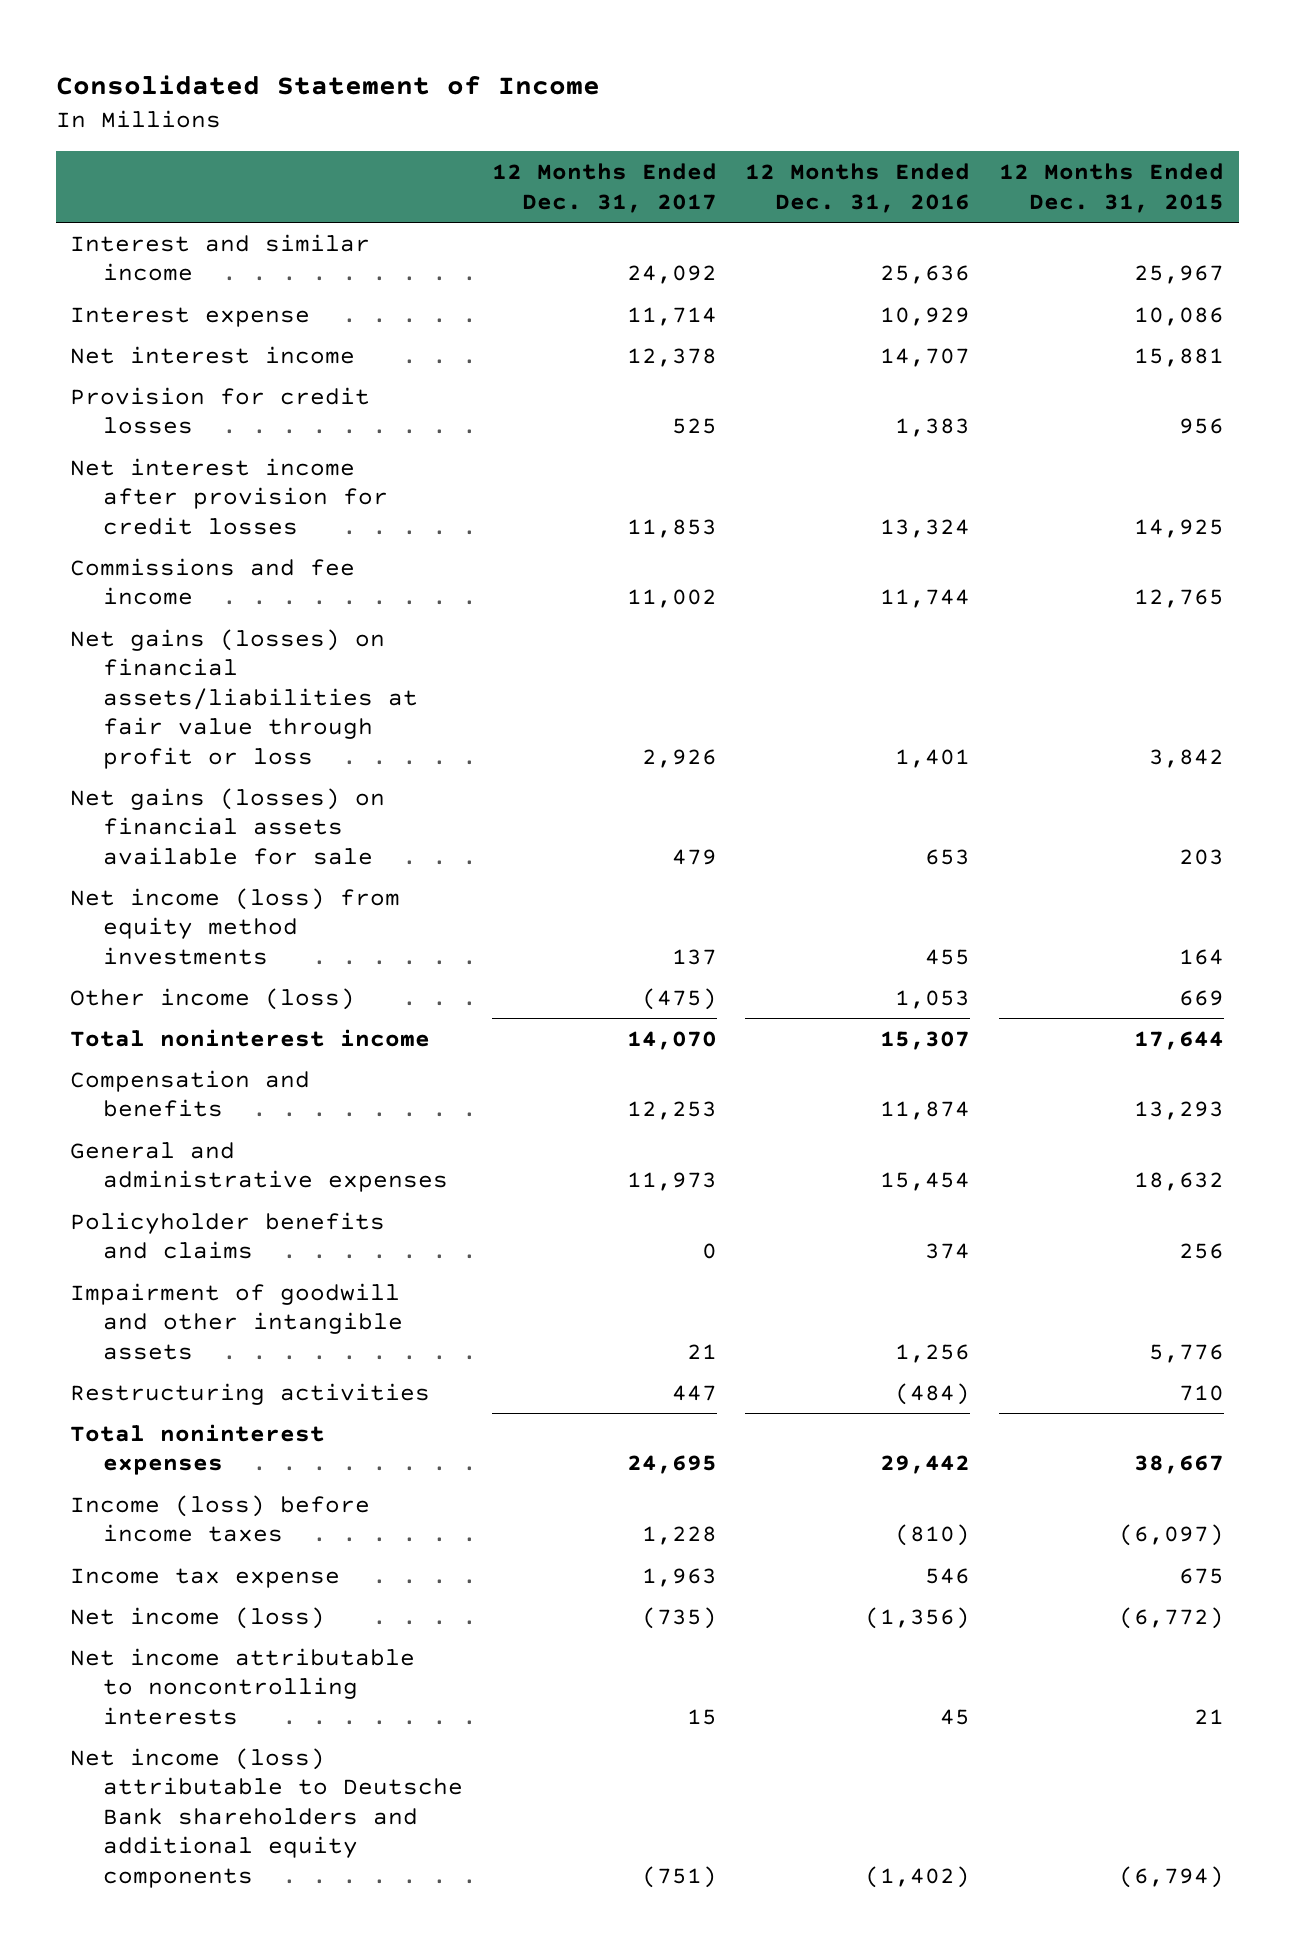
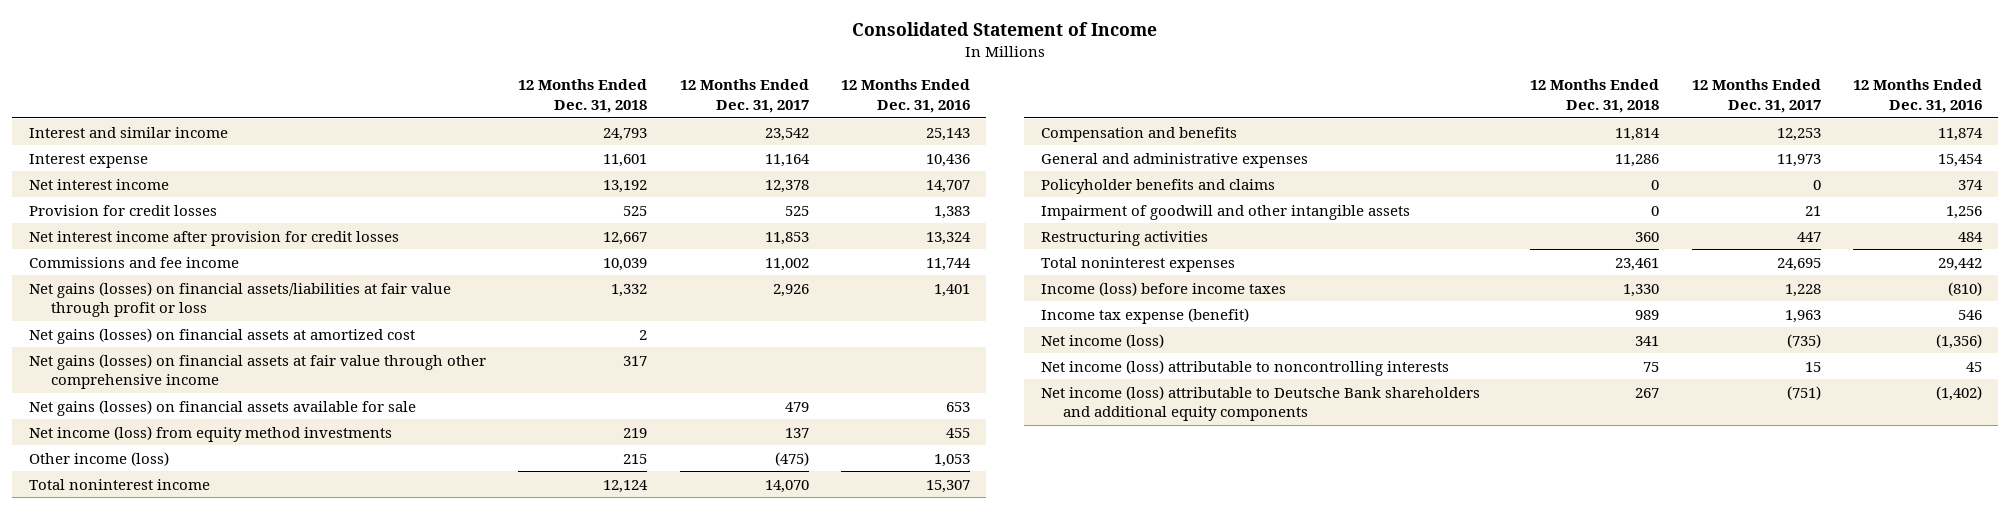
[999,163,1225,213] 12 Months Ended Dec. 31, 2015 -> none
none -> [518,79,648,113] 12 Months Ended Dec. 31, 2018
[626,265,717,285] 24,092 -> [764,127,809,141] 23,542
[880,265,971,285] 25,636 -> [926,127,971,141] 25,143
[626,306,717,326] 11,714 -> [764,153,810,167] 11,164
[880,306,971,326] 10,929 -> [926,153,971,167] 10,436
none -> [28,327,415,344] Net gains (losses) on financial assets at amortized cost
none -> [28,353,486,390] Net gains (losses) on financial assets at fair value through other comprehensive income
[895,1382,971,1405] (484) -> [1958,231,1984,242] 484
[70,1567,341,1588] Income tax expense -> [1040,307,1249,324] Income tax expense (benefit)
[70,1647,416,1725] Net income attributable to noncontrolling interests -> [1040,359,1449,376] Net income (loss) attributable to noncontrolling interests

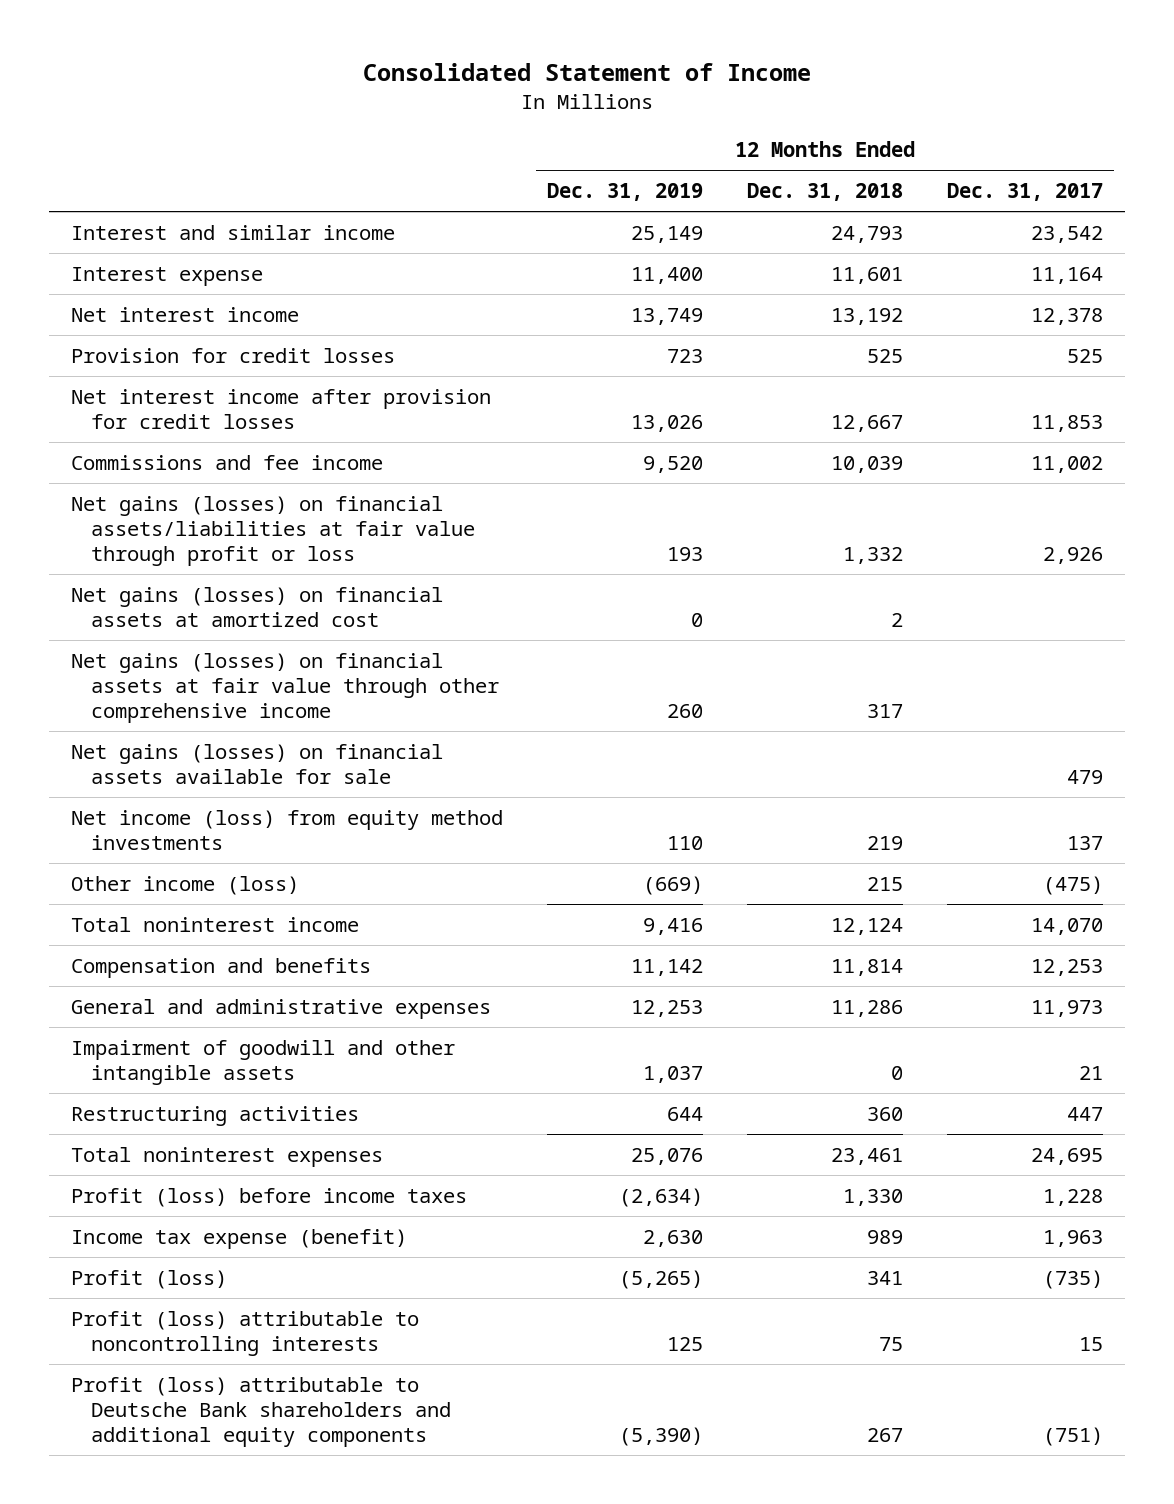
[841,79,971,113] 12 Months Ended Dec. 31, 2016 -> none
none -> [547,183,704,202] Dec. 31, 2019
[1040,178,1275,194] Policyholder benefits and claims -> none
[1040,281,1286,296] Income (loss) before income taxes -> [71,1187,468,1207] Profit (loss) before income taxes
[1040,333,1164,348] Net income (loss) -> [71,1269,228,1289] Profit (loss)
[1040,359,1449,376] Net income (loss) attributable to noncontrolling interests -> [71,1310,420,1356] Profit (loss) attributable to noncontrolling interests
[1040,385,1480,422] Net income (loss) attributable to Deutsche Bank shareholders and additional equity components -> [71,1376,451,1447] Profit (loss) attributable to Deutsche Bank shareholders and additional equity components

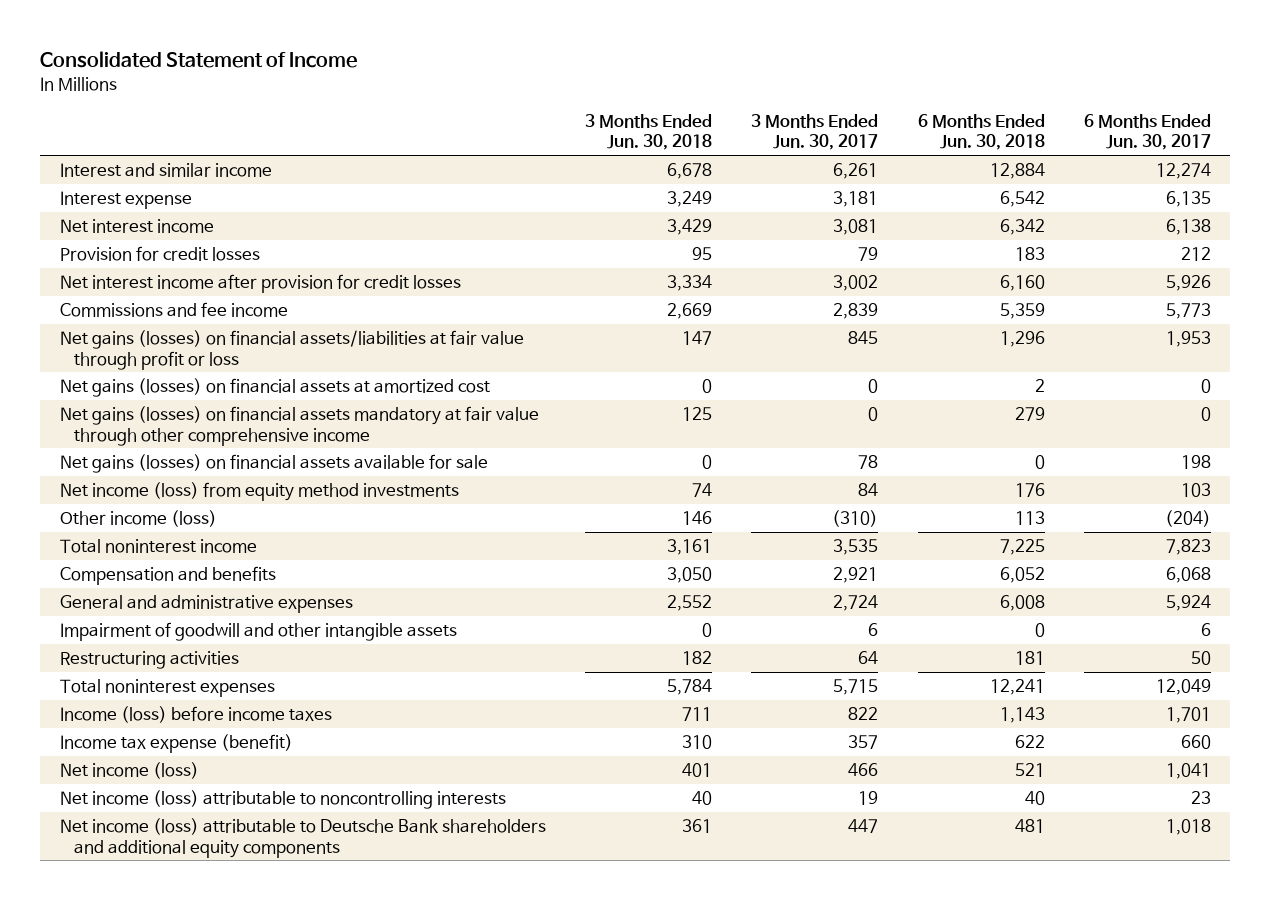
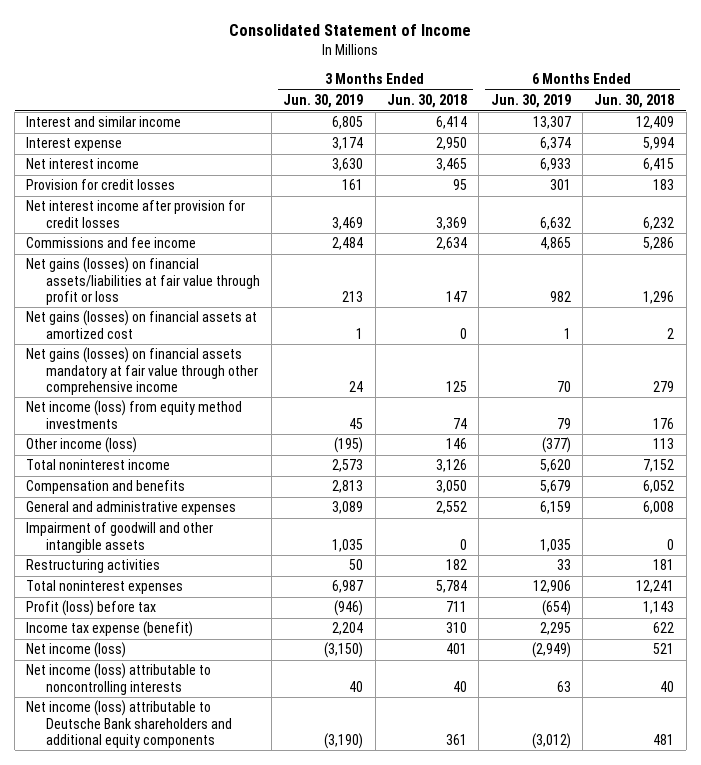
[751,113,879,151] 3 Months Ended Jun. 30, 2017 -> none
[1083,113,1211,151] 6 Months Ended Jun. 30, 2017 -> none
none -> [283,94,364,109] Jun. 30, 2019
none -> [490,94,571,109] Jun. 30, 2019
[667,163,713,180] 6,678 -> [436,116,468,130] 6,414
[989,163,1045,180] 12,884 -> [636,116,675,130] 12,409
[667,191,713,208] 3,249 -> [436,137,468,151] 2,950
[999,191,1045,208] 6,542 -> [643,137,675,151] 5,994
[667,219,713,236] 3,429 -> [436,158,468,172] 3,465
[999,219,1045,236] 6,342 -> [643,158,675,172] 6,415
[667,275,713,292] 3,334 -> [436,216,468,230] 3,369
[999,275,1045,292] 6,160 -> [643,216,675,230] 6,232
[667,303,713,320] 2,669 -> [436,237,468,251] 2,634
[999,303,1045,320] 5,359 -> [643,237,675,251] 5,286
[60,454,489,474] Net gains (losses) on financial assets available for sale -> none
[667,539,713,556] 3,161 -> [436,459,468,473] 3,126
[999,539,1045,556] 7,225 -> [643,459,675,473] 7,152
[60,706,333,724] Income (loss) before income taxes -> [26,600,157,617] Profit (loss) before tax

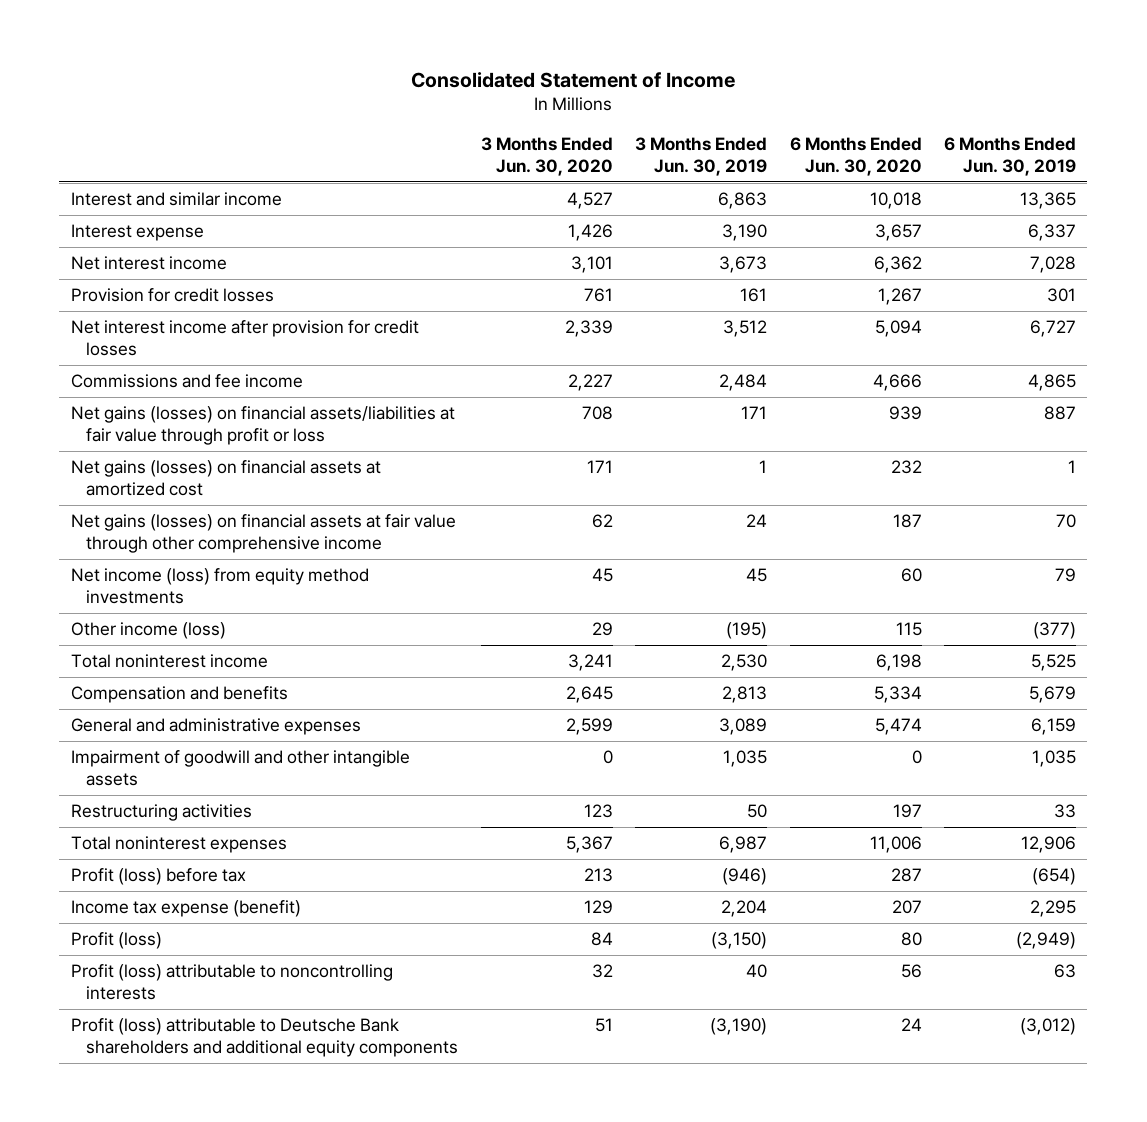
[387,94,468,109] Jun. 30, 2018 -> none
[594,94,675,109] Jun. 30, 2018 -> none
none -> [480,137,613,176] 3 Months Ended Jun. 30, 2020
none -> [789,137,922,176] 6 Months Ended Jun. 30, 2020
[332,116,364,130] 6,805 -> [718,192,768,210] 6,863
[532,116,571,130] 13,307 -> [1020,192,1077,210] 13,365
[332,137,364,151] 3,174 -> [722,224,768,242] 3,190
[539,137,571,151] 6,374 -> [1028,224,1077,242] 6,337
[332,158,364,172] 3,630 -> [719,256,768,274] 3,673
[539,158,571,172] 6,933 -> [1030,256,1077,274] 7,028
[332,216,364,230] 3,469 -> [723,320,768,338] 3,512
[539,216,571,230] 6,632 -> [1030,320,1077,338] 6,727
[342,290,364,302] 213 -> [741,406,768,420] 171
[549,290,571,302] 982 -> [1044,406,1077,421] 887
[26,347,258,395] Net gains (losses) on financial assets mandatory at fair value through other comprehensive income -> [70,514,456,554] Net gains (losses) on financial assets at fair value through other comprehensive income
[332,459,364,473] 2,573 -> [721,654,768,672] 2,530
[539,459,571,473] 5,620 -> [1031,654,1077,672] 5,525
[26,642,127,659] Net income (loss) -> [70,932,162,950] Profit (loss)
[26,663,212,695] Net income (loss) attributable to noncontrolling interests -> [70,964,393,1001] Profit (loss) attributable to noncontrolling interests
[26,700,232,748] Net income (loss) attributable to Deutsche Bank shareholders and additional equity components -> [70,1018,459,1058] Profit (loss) attributable to Deutsche Bank shareholders and additional equity components

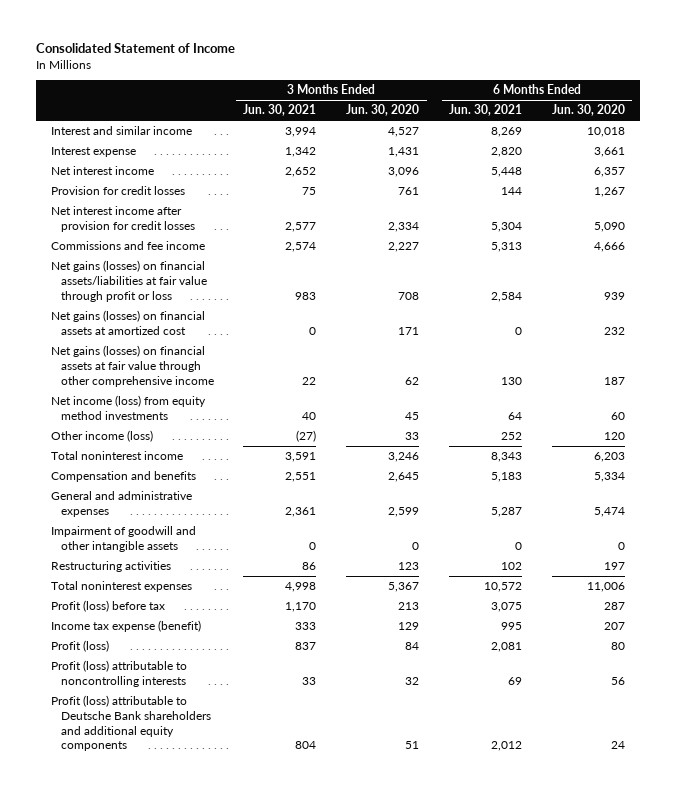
[635,137,768,176] 3 Months Ended Jun. 30, 2019 -> none
[944,137,1077,176] 6 Months Ended Jun. 30, 2019 -> none
none -> [243,104,317,117] Jun. 30, 2021
none -> [448,104,522,117] Jun. 30, 2021
[567,224,613,242] 1,426 -> [388,147,420,158] 1,431
[874,224,922,242] 3,657 -> [593,147,625,158] 3,661
[570,256,613,274] 3,101 -> [388,167,420,178] 3,096
[873,256,922,274] 6,362 -> [593,167,625,178] 6,357
[564,320,613,338] 2,339 -> [388,221,420,232] 2,334
[874,320,922,338] 5,094 -> [593,221,625,232] 5,090
[591,622,613,637] 29 -> [405,432,420,441] 33
[895,622,922,637] 115 -> [603,432,625,441] 120
[567,654,613,672] 3,241 -> [388,452,420,463] 3,246
[875,654,922,672] 6,198 -> [593,452,625,463] 6,203

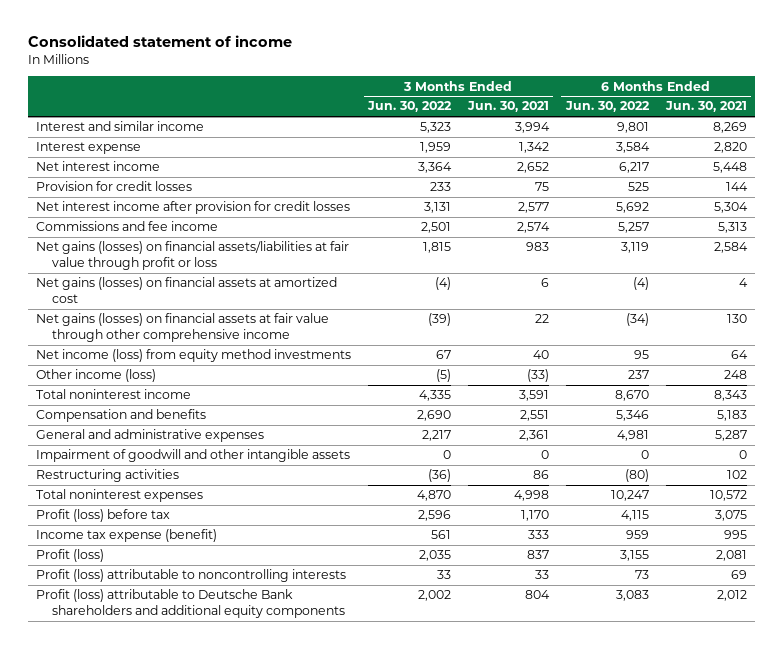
[35,43,235,54] Consolidated Statement of Income -> [27,35,292,48] Consolidated statement of income
[346,104,420,117] Jun. 30, 2020 -> none
[551,104,625,117] Jun. 30, 2020 -> none
none -> [367,101,453,113] Jun. 30, 2022
none -> [564,101,650,113] Jun. 30, 2022
[309,326,317,335] 0 -> [540,278,549,288] 6
[514,326,522,335] 0 -> [738,278,748,288] 4
[296,430,317,443] (27) -> [526,369,549,383] (33)
[500,432,522,441] 252 -> [723,370,747,380] 248

